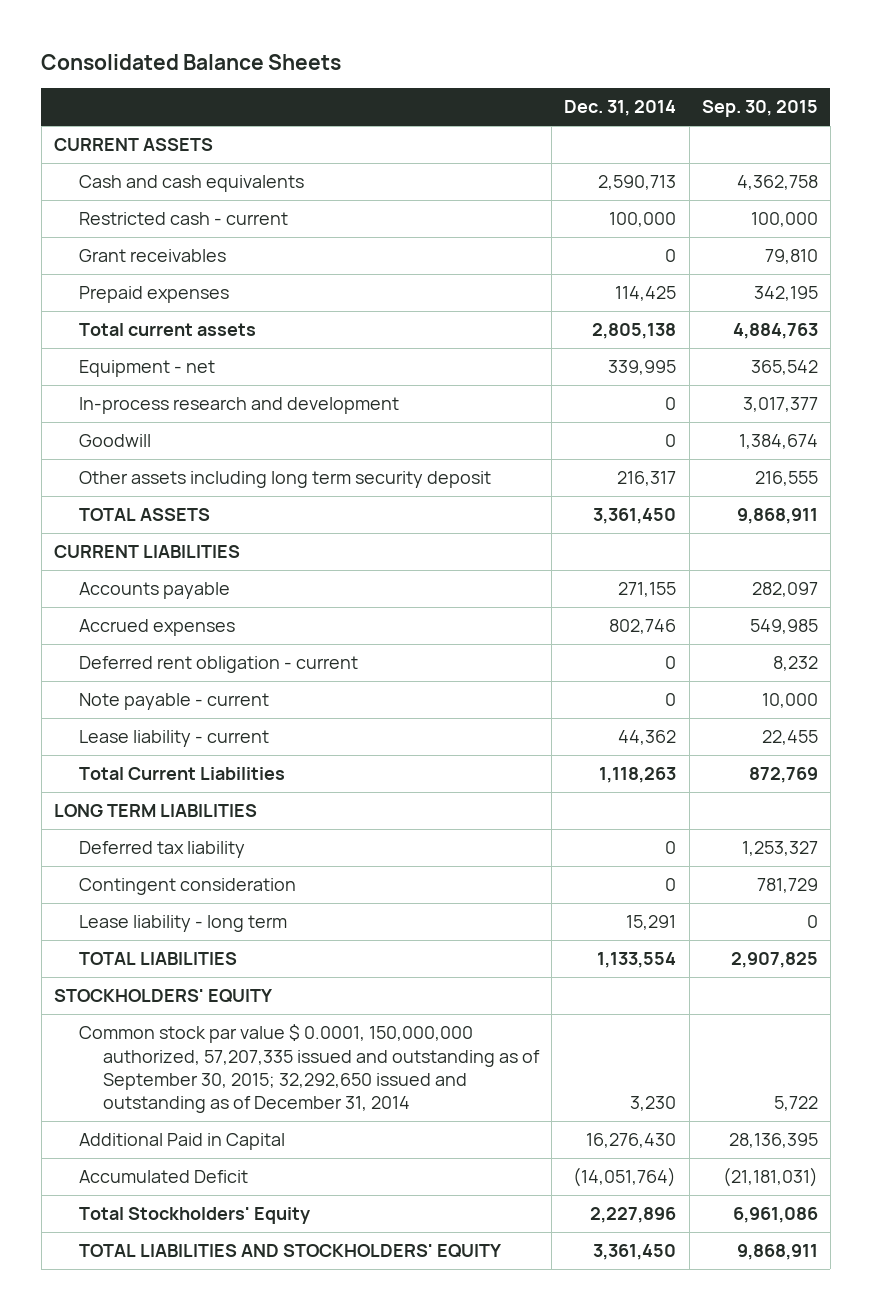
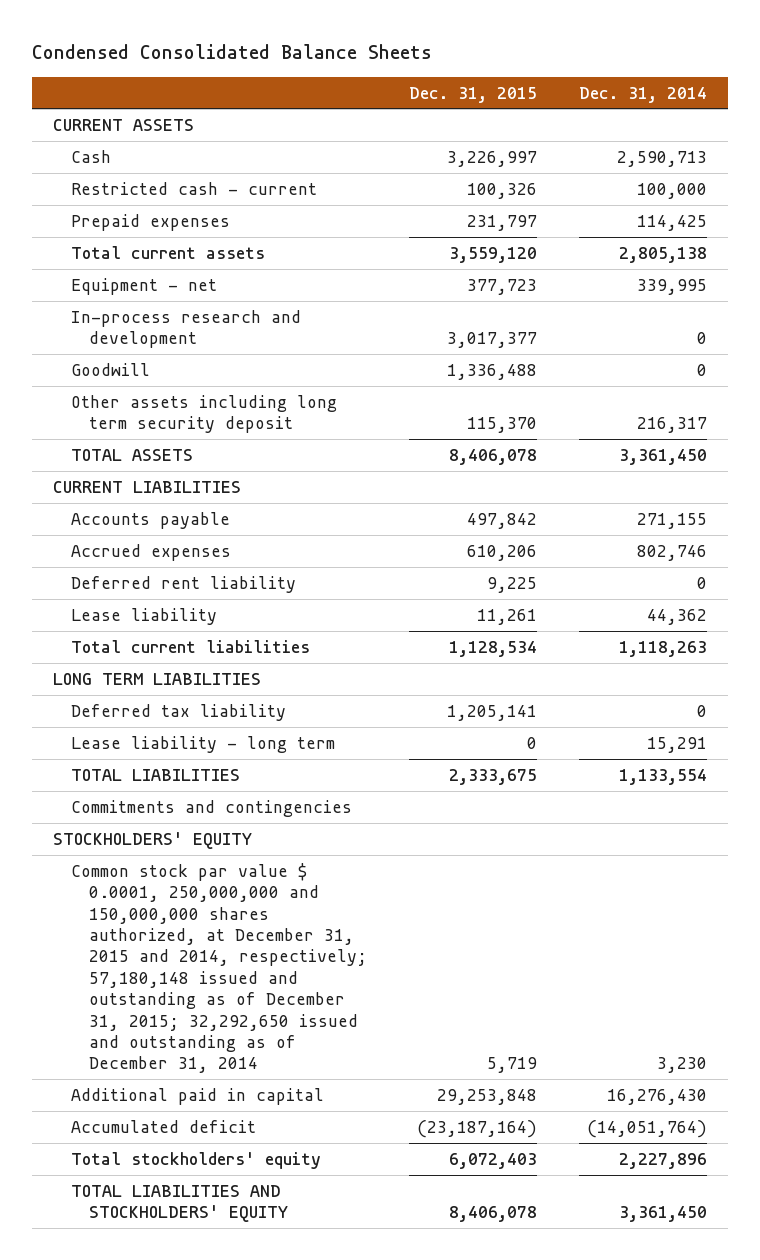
[41,53,342,70] Consolidated Balance Sheets -> [31,44,432,60] Condensed Consolidated Balance Sheets
[701,100,818,118] Sep. 30, 2015 -> none
none -> [409,86,538,103] Dec. 31, 2015
[78,175,304,193] Cash and cash equivalents -> [71,150,112,164] Cash
[78,249,226,263] Grant receivables -> none
[78,693,269,711] Note payable - current -> none
[78,656,358,674] Deferred rent obligation - current -> [71,576,297,594] Deferred rent liability
[78,730,269,748] Lease liability - current -> [71,608,218,626] Lease liability
[78,767,285,781] Total Current Liabilities -> [71,640,311,654] Total current liabilities
[78,878,296,896] Contingent consideration -> none
none -> [71,800,353,818] Commitments and contingencies
[78,1024,541,1114] Common stock par value $ 0.0001, 150,000,000 authorized, 57,207,335 issued and outstanding as of September 30, 2015; 32,292,650 issued and outstanding as of December 31, 2014 -> [71,863,368,1074] Common stock par value $ 0.0001, 250,000,000 and 150,000,000 shares authorized, at December 31, 2015 and 2014, respectively; 57,180,148 issued and outstanding as of December 31, 2015; 32,292,650 issued and outstanding as of December 31, 2014
[78,1133,285,1151] Additional Paid in Capital -> [71,1088,325,1106] Additional paid in capital
[78,1170,248,1184] Accumulated Deficit -> [71,1120,257,1134] Accumulated deficit
[78,1207,310,1225] Total Stockholders' Equity -> [71,1152,322,1170] Total stockholders' equity

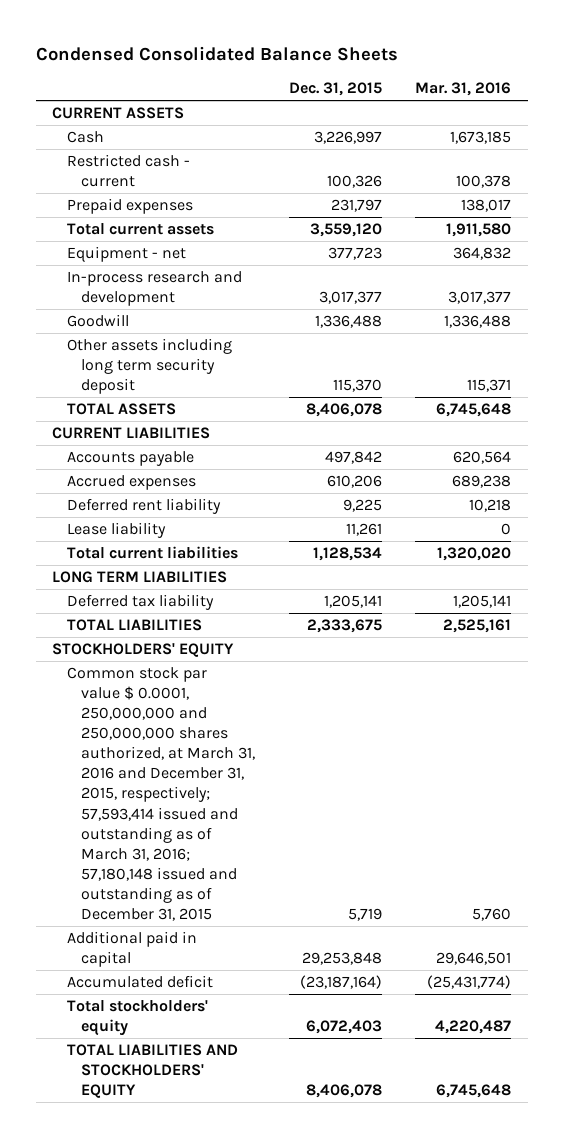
[579,86,708,103] Dec. 31, 2014 -> none
none -> [415,82,512,97] Mar. 31, 2016
[71,736,336,754] Lease liability - long term -> none
[71,800,353,818] Commitments and contingencies -> none
[71,863,368,1074] Common stock par value $ 0.0001, 250,000,000 and 150,000,000 shares authorized, at December 31, 2015 and 2014, respectively; 57,180,148 issued and outstanding as of December 31, 2015; 32,292,650 issued and outstanding as of December 31, 2014 -> [66,666,256,921] Common stock par value $ 0.0001, 250,000,000 and 250,000,000 shares authorized, at March 31, 2016 and December 31, 2015, respectively; 57,593,414 issued and outstanding as of March 31, 2016; 57,180,148 issued and outstanding as of December 31, 2015

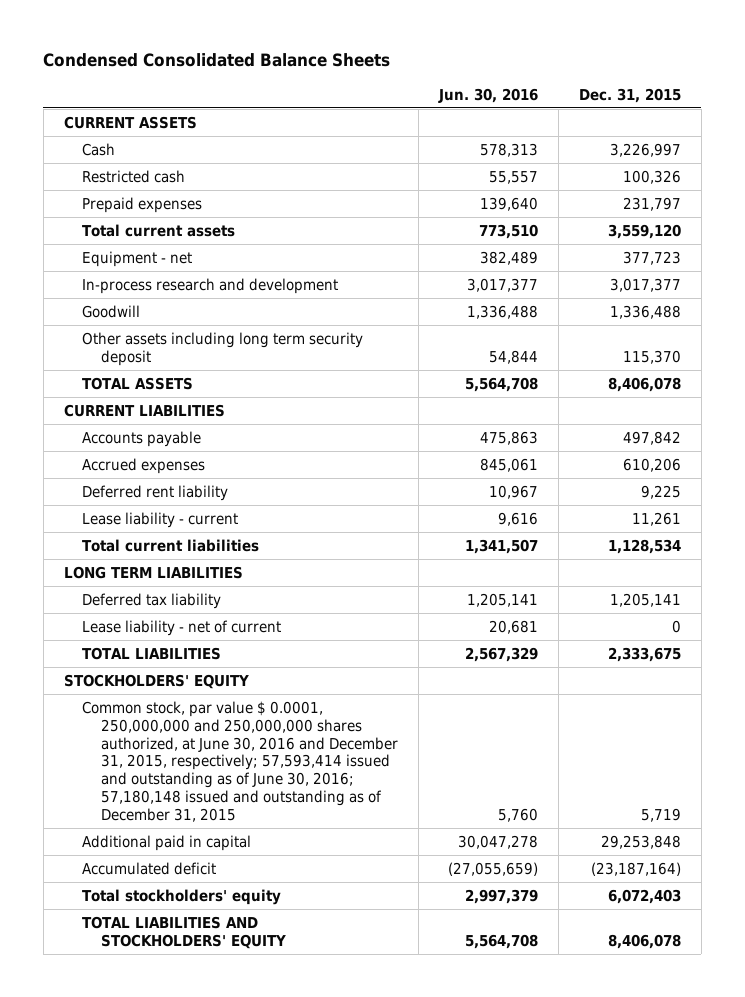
[415,82,512,97] Mar. 31, 2016 -> none
none -> [437,87,538,103] Jun. 30, 2016
[66,153,190,188] Restricted cash - current -> [82,169,186,183] Restricted cash
[66,521,166,538] Lease liability -> [82,511,239,528] Lease liability - current
none -> [82,619,282,636] Lease liability - net of current
[66,666,256,921] Common stock par value $ 0.0001, 250,000,000 and 250,000,000 shares authorized, at March 31, 2016 and December 31, 2015, respectively; 57,593,414 issued and outstanding as of March 31, 2016; 57,180,148 issued and outstanding as of December 31, 2015 -> [82,700,398,822] Common stock, par value $ 0.0001, 250,000,000 and 250,000,000 shares authorized, at June 30, 2016 and December 31, 2015, respectively; 57,593,414 issued and outstanding as of June 30, 2016; 57,180,148 issued and outstanding as of December 31, 2015

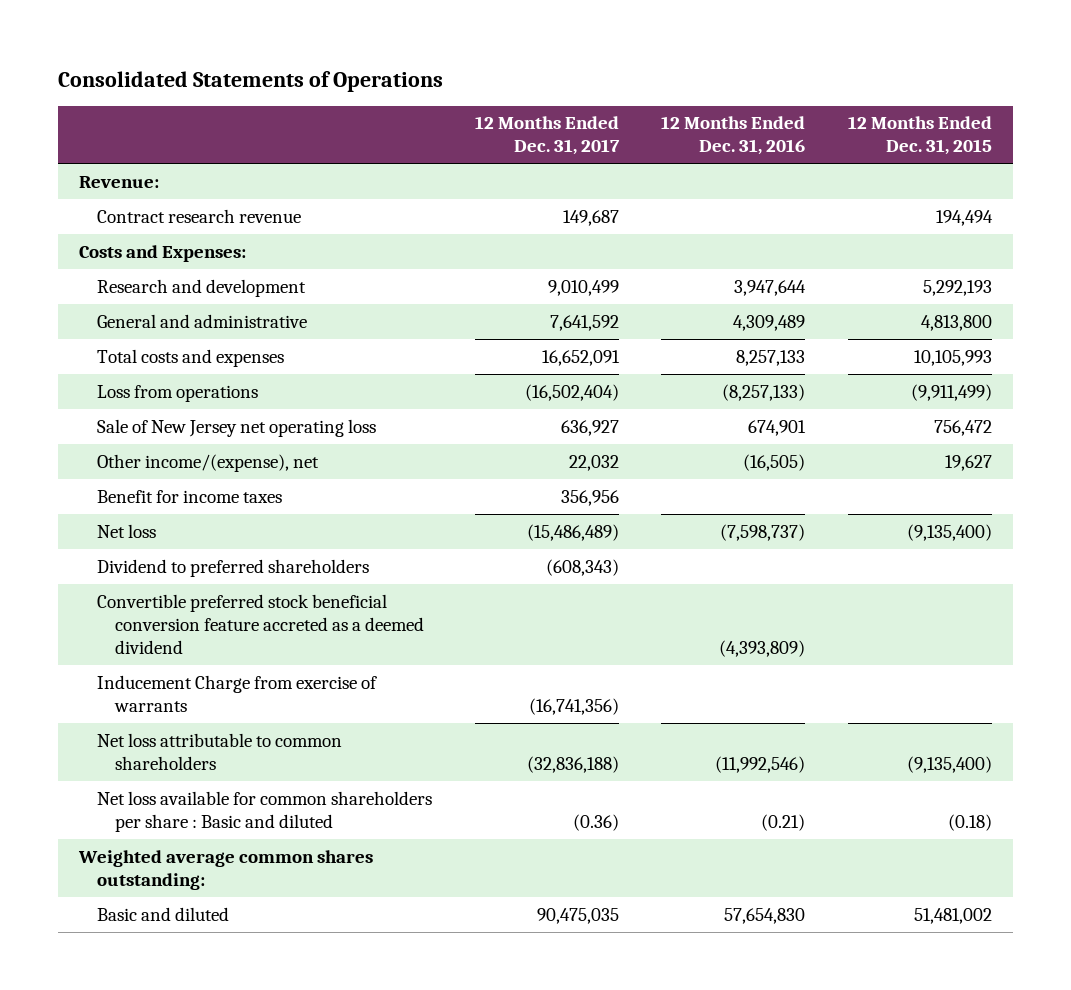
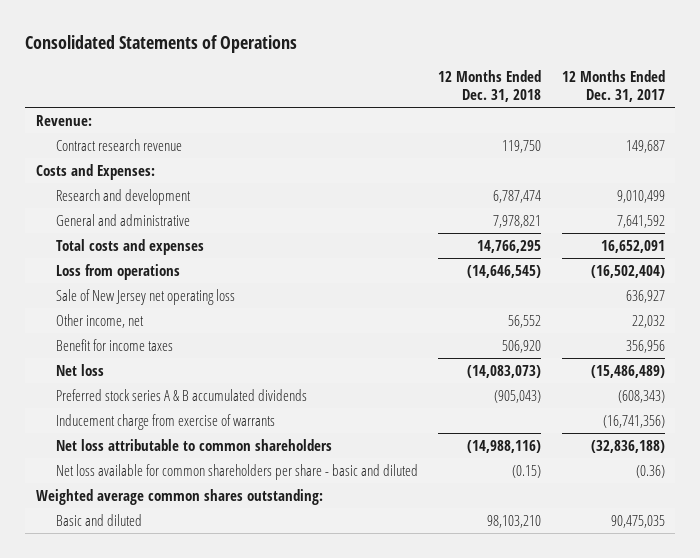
[661,116,806,156] 12 Months Ended Dec. 31, 2016 -> none
[848,116,993,156] 12 Months Ended Dec. 31, 2015 -> none
none -> [438,70,542,102] 12 Months Ended Dec. 31, 2018
[97,453,320,472] Other income/(expense), net -> [55,314,144,329] Other income, net
[97,593,425,654] Convertible preferred stock beneficial conversion feature accreted as a deemed dividend -> none
[97,558,370,577] Dividend to preferred shareholders -> [55,389,307,402] Preferred stock series A & B accumulated dividends
[97,674,378,712] Inducement Charge from exercise of warrants -> [55,414,275,431] Inducement charge from exercise of warrants
[97,790,433,832] Net loss available for common shareholders per share : Basic and diluted -> [55,464,418,481] Net loss available for common shareholders per share - basic and diluted

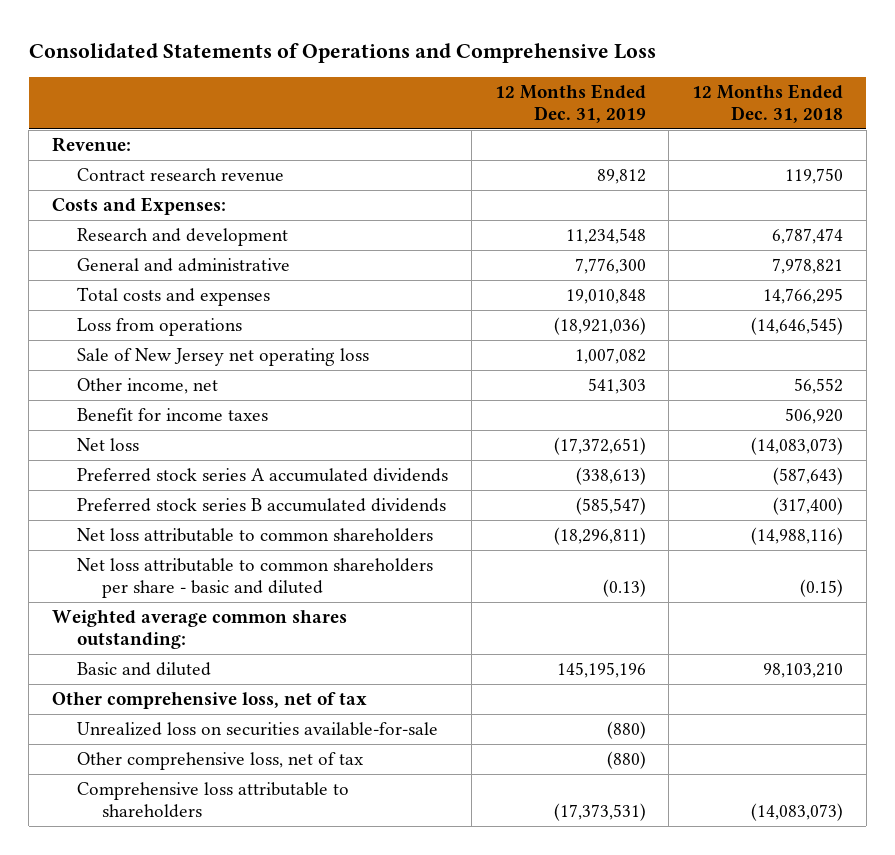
[25,34,298,53] Consolidated Statements of Operations -> [28,43,656,64] Consolidated Statements of Operations and Comprehensive Loss
[561,70,665,102] 12 Months Ended Dec. 31, 2017 -> none
none -> [494,83,646,123] 12 Months Ended Dec. 31, 2019
[55,414,275,431] Inducement charge from exercise of warrants -> none
[55,389,307,402] Preferred stock series A & B accumulated dividends -> [77,468,449,483] Preferred stock series A accumulated dividends
[494,390,542,404] (905,043) -> [772,467,843,486] (587,643)
none -> [77,498,447,513] Preferred stock series B accumulated dividends
[55,464,418,481] Net loss available for common shareholders per share - basic and diluted -> [77,558,434,598] Net loss attributable to common shareholders per share - basic and diluted
none -> [52,692,368,710] Other comprehensive loss, net of tax
none -> [77,722,439,737] Unrealized loss on securities available-for-sale
none -> [77,752,365,771] Other comprehensive loss, net of tax
none -> [77,782,350,818] Comprehensive loss attributable to shareholders

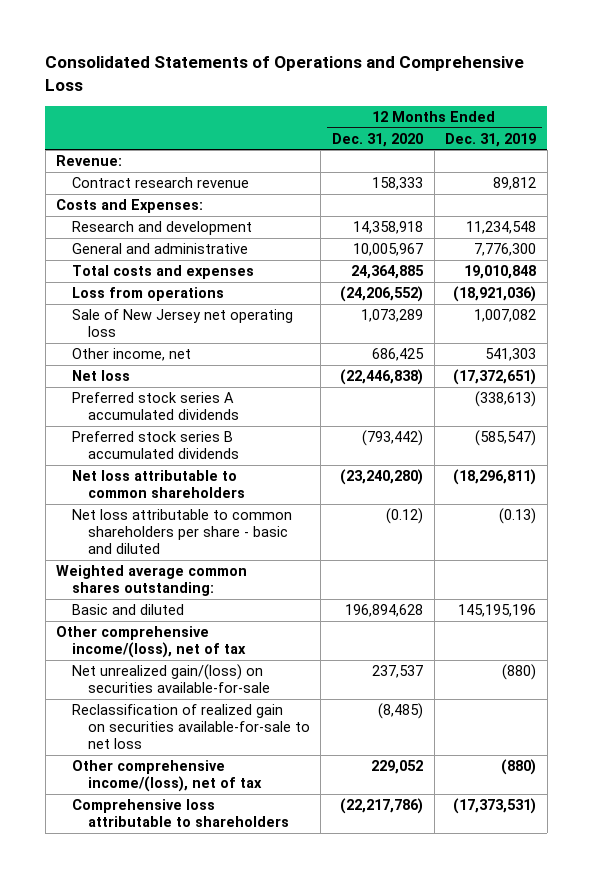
[691,83,843,123] 12 Months Ended Dec. 31, 2018 -> none
none -> [332,132,424,147] Dec. 31, 2020
[77,408,269,422] Benefit for income taxes -> none
[52,692,368,710] Other comprehensive loss, net of tax -> [56,626,247,659] Other comprehensive income/(loss), net of tax
[77,722,439,737] Unrealized loss on securities available-for-sale -> [72,664,270,694] Net unrealized gain/(loss) on securities available-for-sale
none -> [72,704,310,750] Reclassification of realized gain on securities available-for-sale to net loss
[77,752,365,771] Other comprehensive loss, net of tax -> [72,760,262,793] Other comprehensive income/(loss), net of tax

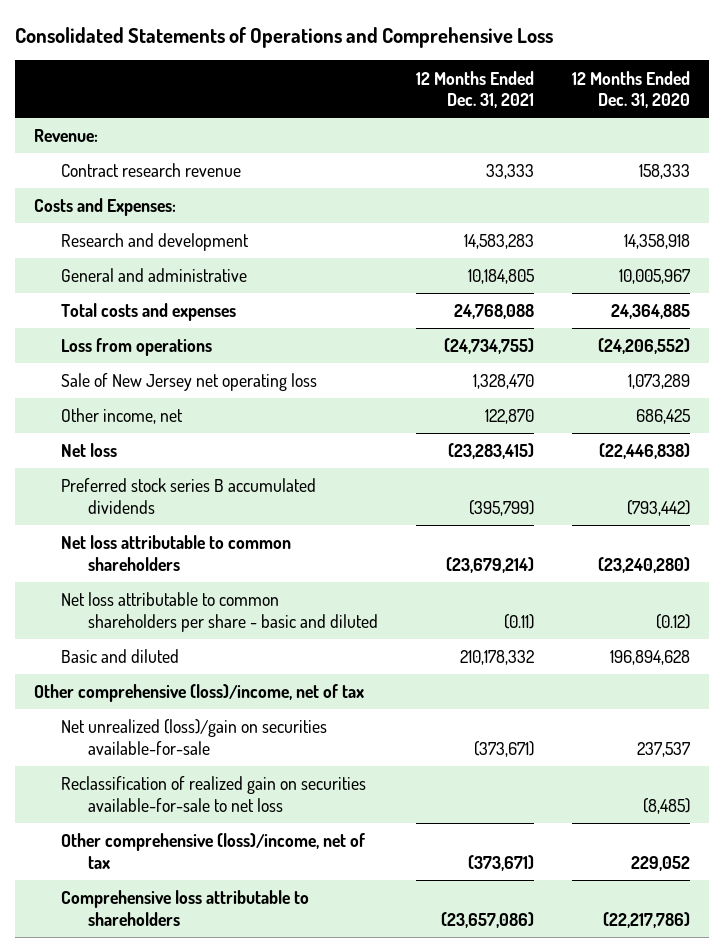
[445,132,537,147] Dec. 31, 2019 -> none
none -> [416,70,535,109] 12 Months Ended Dec. 31, 2021
[72,392,239,421] Preferred stock series A accumulated dividends -> none
[56,565,248,597] Weighted average common shares outstanding: -> none
[56,626,247,659] Other comprehensive income/(loss), net of tax -> [34,684,365,703] Other comprehensive (loss)/income, net of tax
[72,664,270,694] Net unrealized gain/(loss) on securities available-for-sale -> [61,719,328,755] Net unrealized (loss)/gain on securities available-for-sale
[72,760,262,793] Other comprehensive income/(loss), net of tax -> [61,833,366,869] Other comprehensive (loss)/income, net of tax

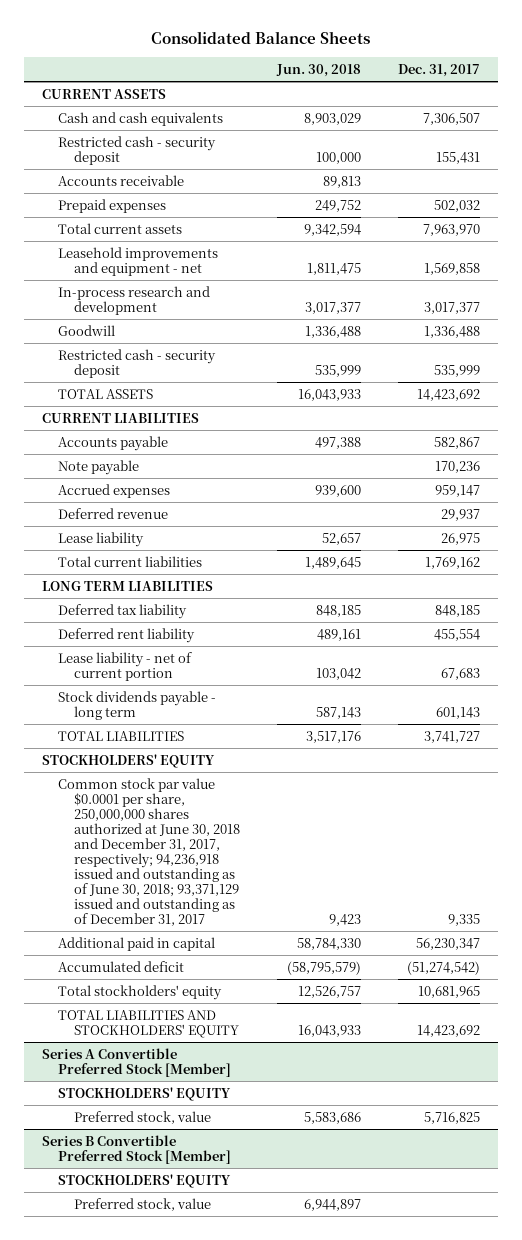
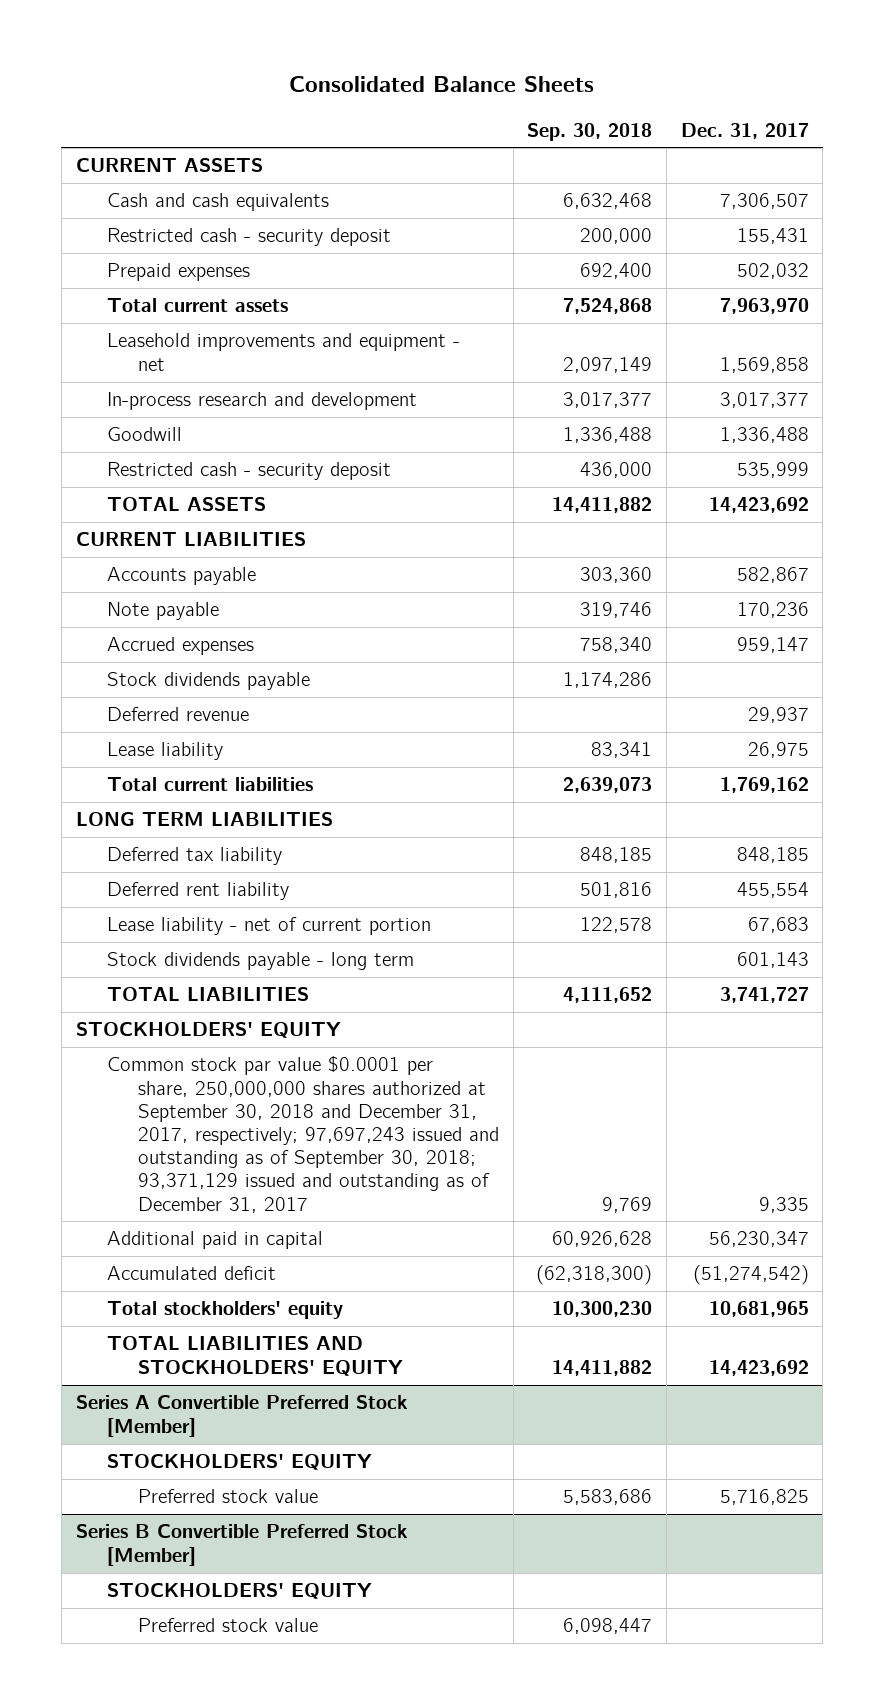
[275,63,361,77] Jun. 30, 2018 -> none
none -> [527,122,653,141] Sep. 30, 2018
[58,174,185,186] Accounts receivable -> none
none -> [106,672,310,691] Stock dividends payable
[58,777,240,926] Common stock par value $0.0001 per share, 250,000,000 shares authorized at June 30, 2018 and December 31, 2017, respectively; 94,236,918 issued and outstanding as of June 30, 2018; 93,371,129 issued and outstanding as of December 31, 2017 -> [106,1056,500,1213] Common stock par value $0.0001 per share, 250,000,000 shares authorized at September 30, 2018 and December 31, 2017, respectively; 97,697,243 issued and outstanding as of September 30, 2018; 93,371,129 issued and outstanding as of December 31, 2017
[73,1110,211,1124] Preferred stock, value -> [138,1489,319,1504] Preferred stock value
[73,1197,211,1211] Preferred stock, value -> [138,1618,319,1633] Preferred stock value

